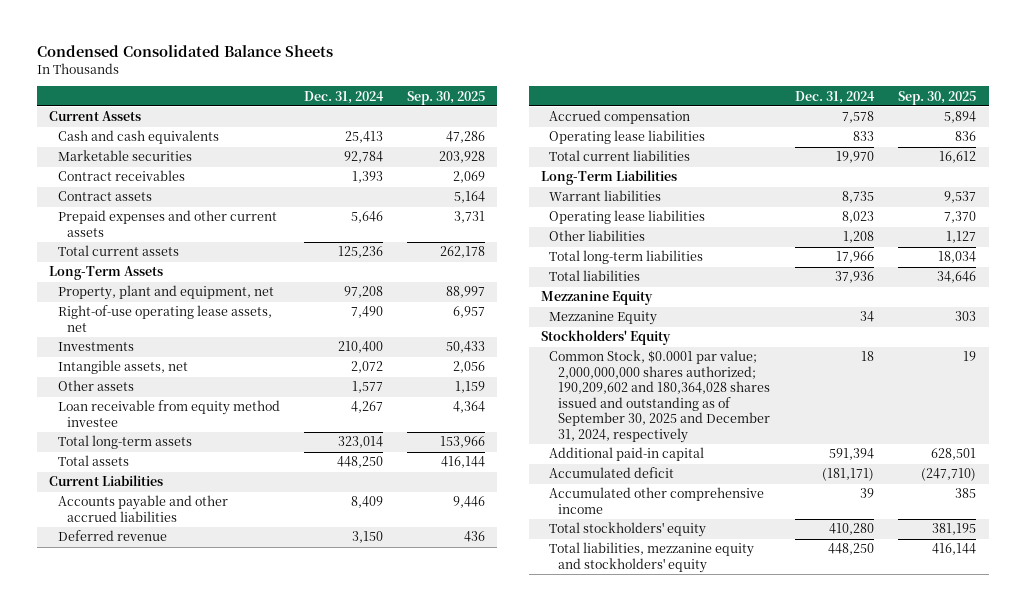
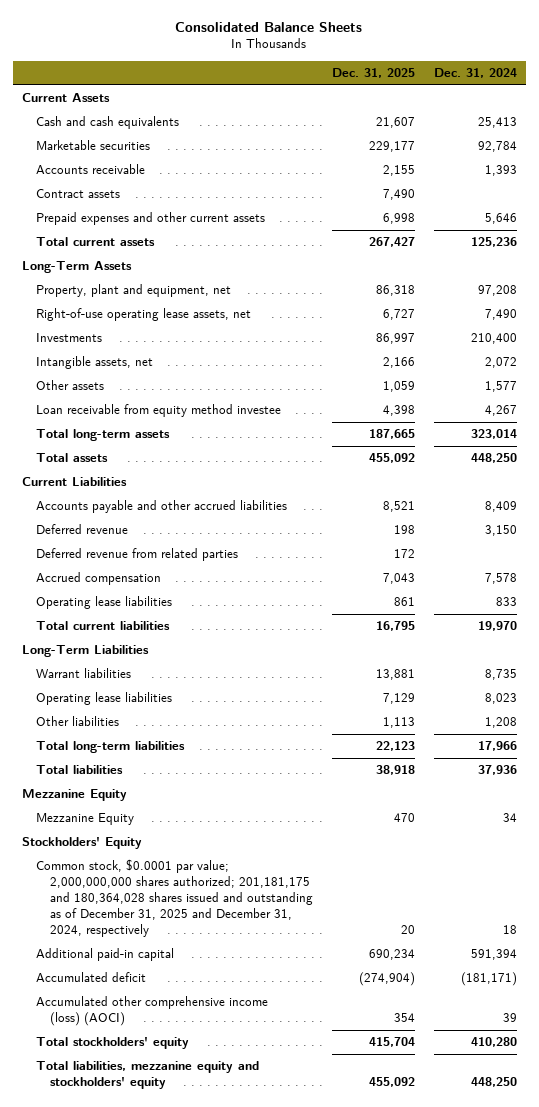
[37,44,334,57] Condensed Consolidated Balance Sheets -> [175,21,363,32] Consolidated Balance Sheets
[407,90,486,105] Sep. 30, 2025 -> none
none -> [332,67,416,78] Dec. 31, 2025
[58,170,186,182] Contract receivables -> [36,164,146,175] Accounts receivable
none -> [36,548,239,562] Deferred revenue from related parties
[549,350,771,443] Common Stock, $0.0001 par value; 2,000,000,000 shares authorized; 190,209,602 and 180,364,028 shares issued and outstanding as of September 30, 2025 and December 31, 2024, respectively -> [36,859,314,937] Common stock, $0.0001 par value; 2,000,000,000 shares authorized; 201,181,175 and 180,364,028 shares issued and outstanding as of December 31, 2025 and December 31, 2024, respectively
[549,487,765,514] Accumulated other comprehensive income -> [36,996,269,1027] Accumulated other comprehensive income (loss) (AOCI)

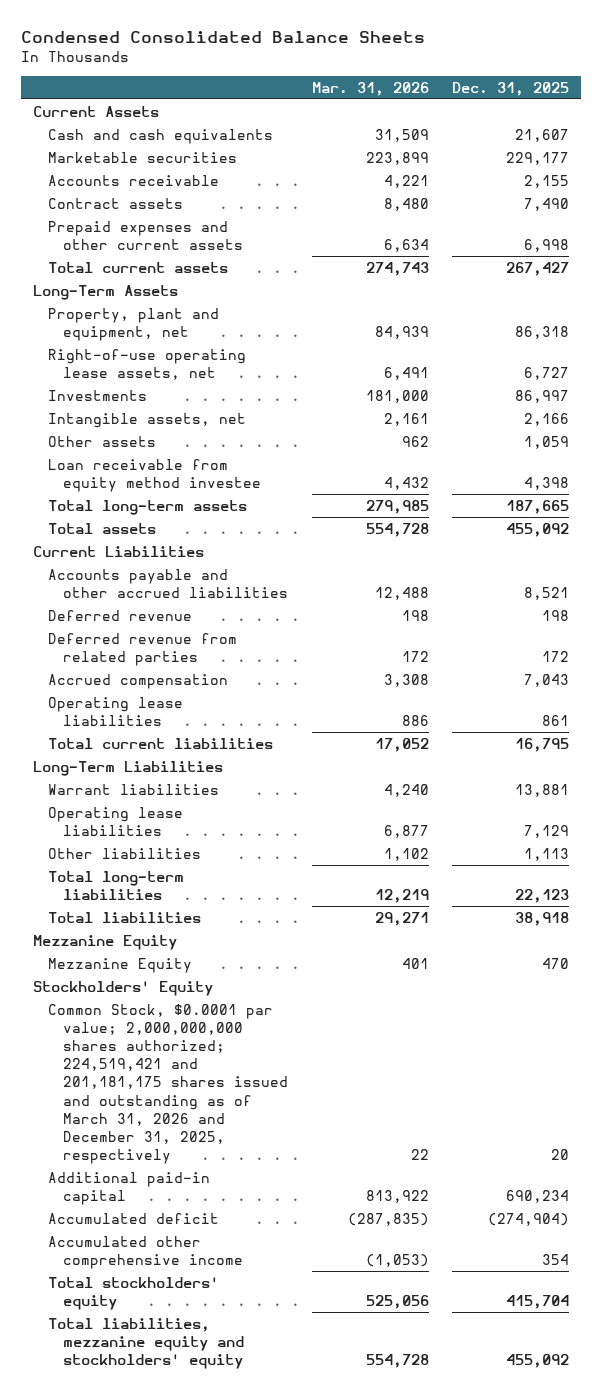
[175,21,363,32] Consolidated Balance Sheets -> [20,30,425,43] Condensed Consolidated Balance Sheets
[433,67,517,78] Dec. 31, 2024 -> none
none -> [311,81,429,96] Mar. 31, 2026
[36,859,314,937] Common stock, $0.0001 par value; 2,000,000,000 shares authorized; 201,181,175 and 180,364,028 shares issued and outstanding as of December 31, 2025 and December 31, 2024, respectively -> [47,1003,288,1165] Common Stock, $0.0001 par value; 2,000,000,000 shares authorized; 224,519,421 and 201,181,175 shares issued and outstanding as of March 31, 2026 and December 31, 2025, respectively
[36,996,269,1027] Accumulated other comprehensive income (loss) (AOCI) -> [47,1235,243,1269] Accumulated other comprehensive income

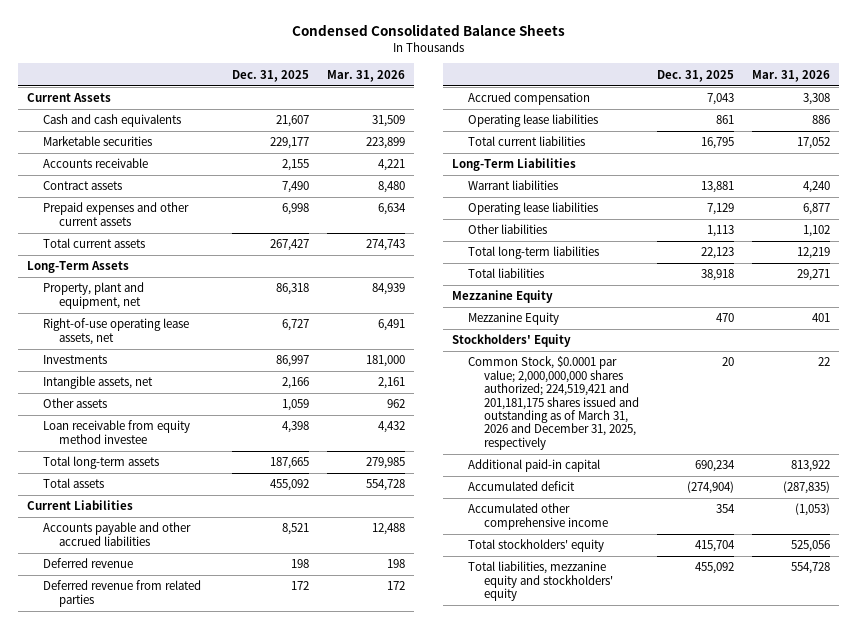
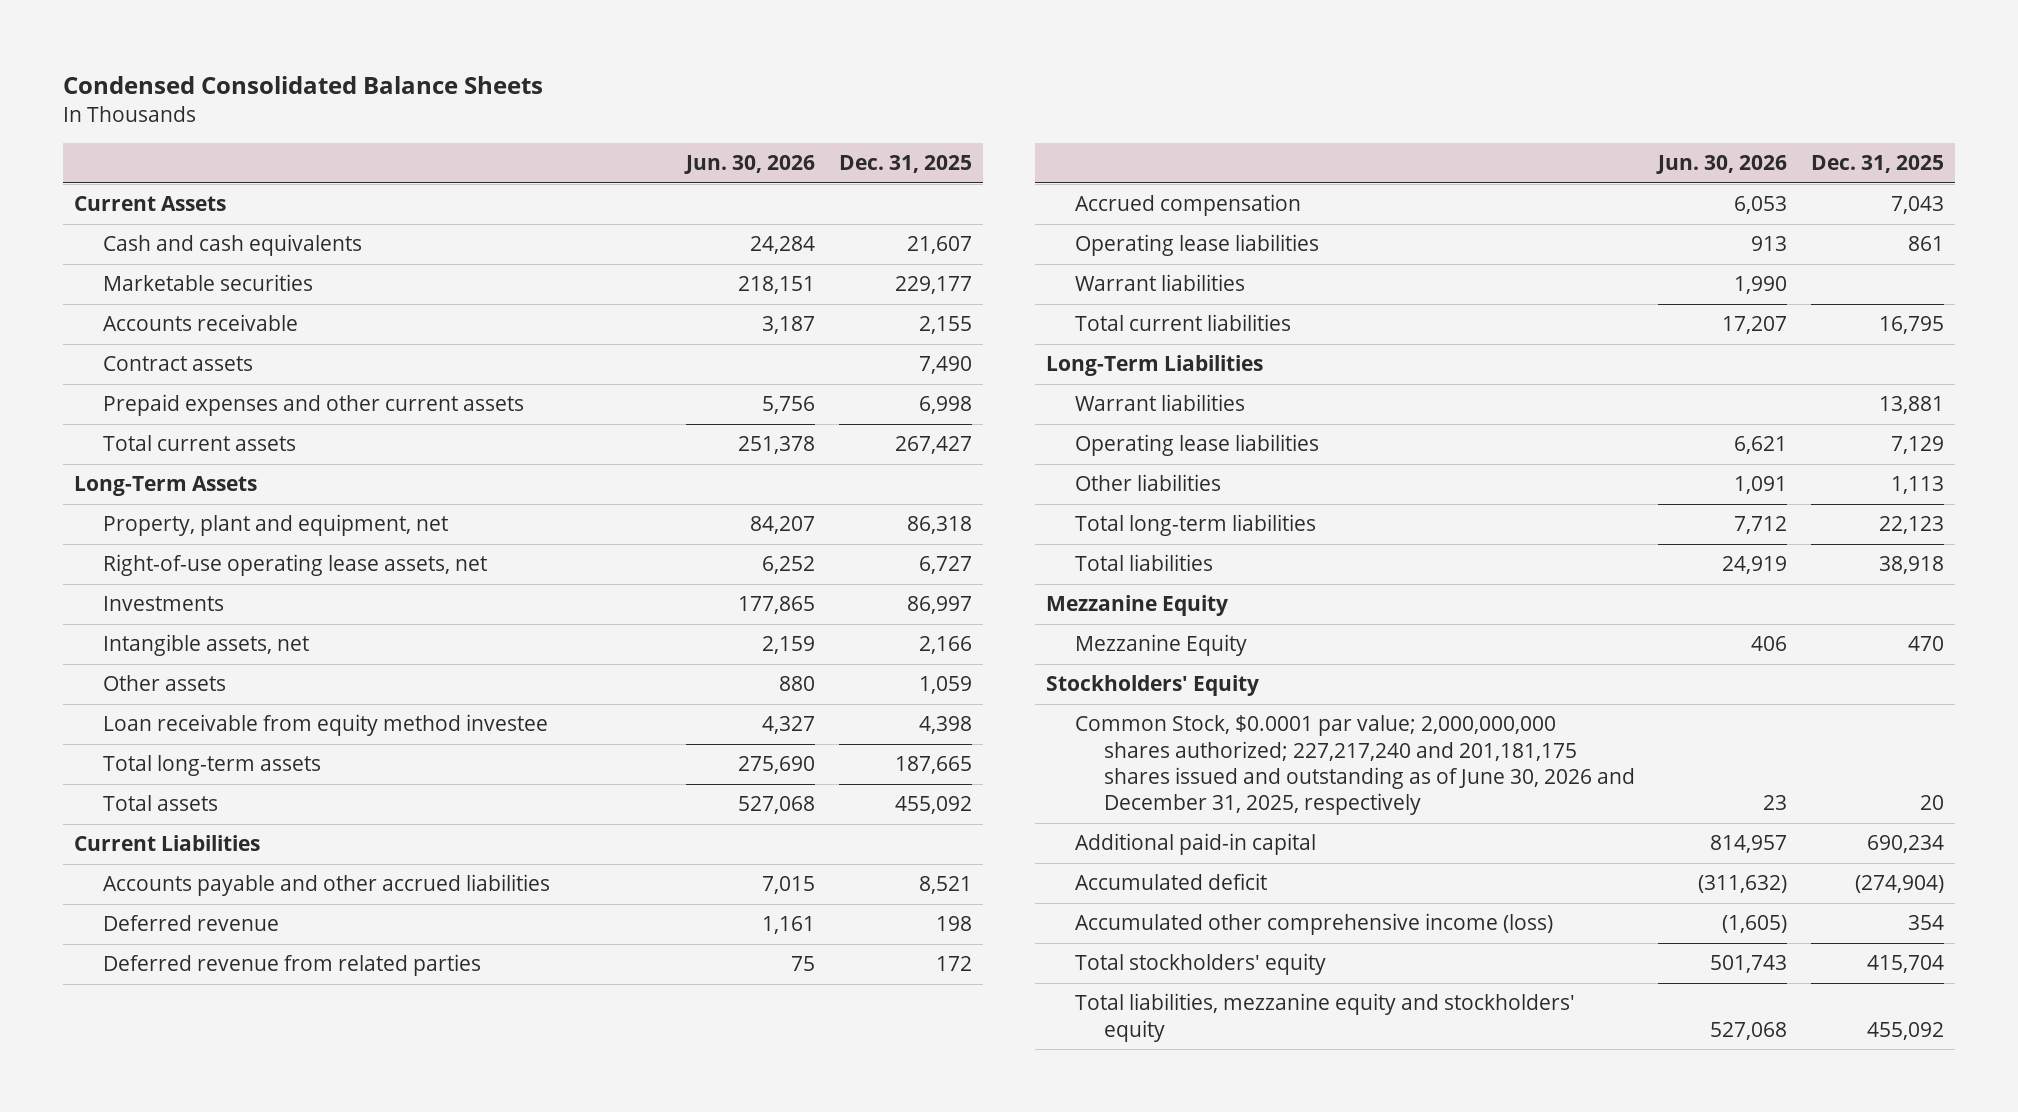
[327,69,406,82] Mar. 31, 2026 -> none
none -> [684,154,816,174] Jun. 30, 2026
none -> [1074,274,1245,292] Warrant liabilities
[468,356,639,450] Common Stock, $0.0001 par value; 2,000,000,000 shares authorized; 224,519,421 and 201,181,175 shares issued and outstanding as of March 31, 2026 and December 31, 2025, respectively -> [1074,715,1635,815] Common Stock, $0.0001 par value; 2,000,000,000 shares authorized; 227,217,240 and 201,181,175 shares issued and outstanding as of June 30, 2026 and December 31, 2025, respectively
[468,503,608,530] Accumulated other comprehensive income -> [1074,913,1553,936] Accumulated other comprehensive income (loss)

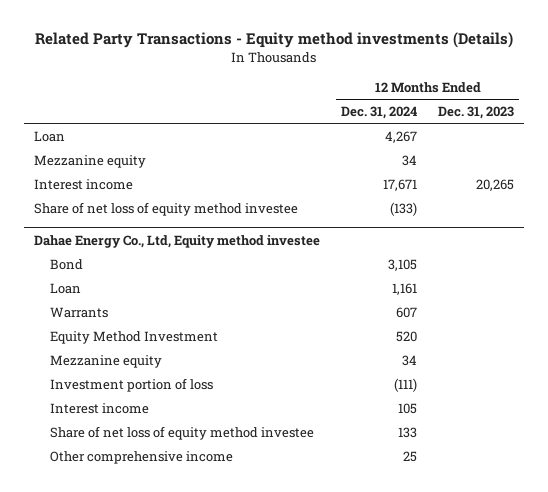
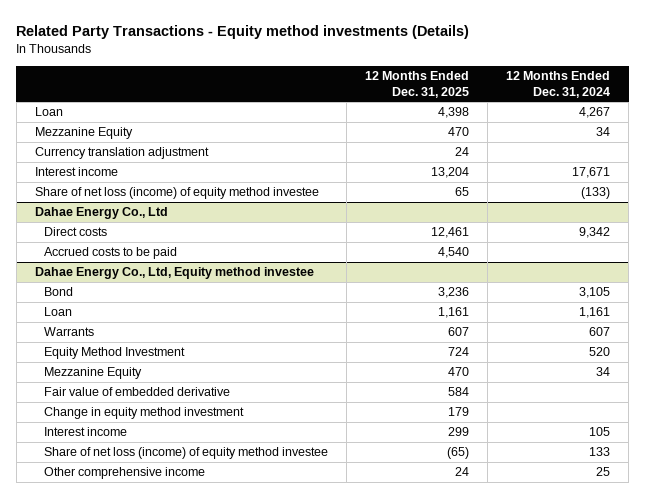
[437,105,514,119] Dec. 31, 2023 -> none
none -> [365,71,470,98] 12 Months Ended Dec. 31, 2025
[34,154,147,168] Mezzanine equity -> [34,127,133,140] Mezzanine Equity
none -> [34,147,209,160] Currency translation adjustment
[34,201,299,216] Share of net loss of equity method investee -> [34,187,319,200] Share of net loss (income) of equity method investee
none -> [34,207,168,220] Dahae Energy Co., Ltd
none -> [43,227,107,237] Direct costs
none -> [43,247,177,260] Accrued costs to be paid
[50,377,214,392] Investment portion of loss -> none
[50,354,163,368] Mezzanine equity -> [43,367,142,380] Mezzanine Equity
none -> [43,387,230,397] Fair value of embedded derivative
none -> [43,407,244,420] Change in equity method investment
[50,425,315,440] Share of net loss of equity method investee -> [43,447,328,460] Share of net loss (income) of equity method investee

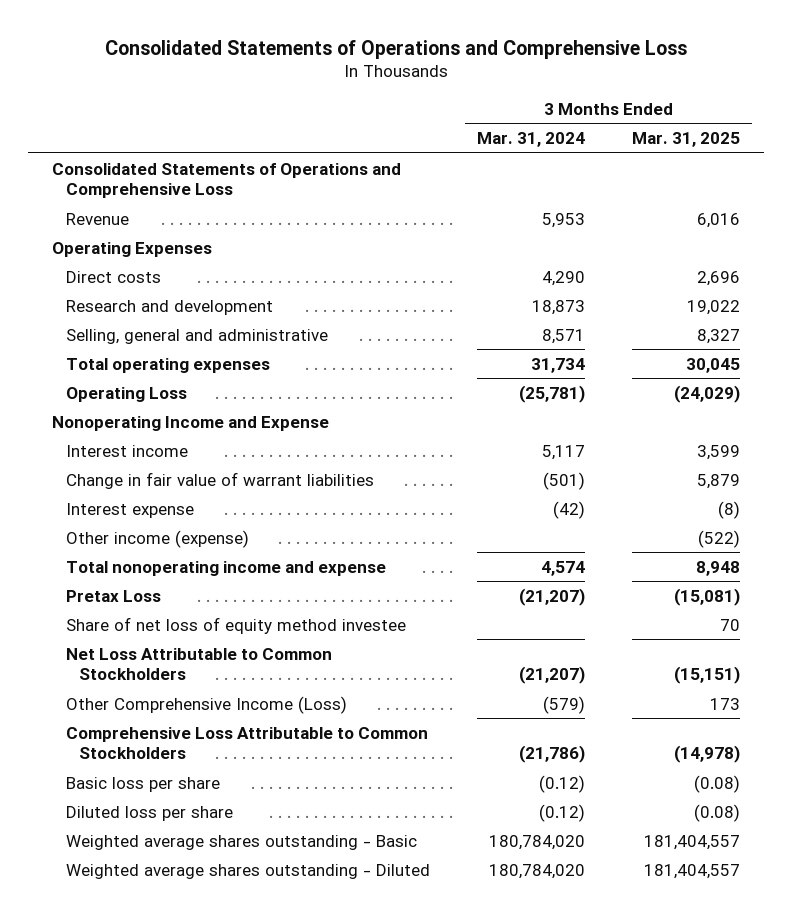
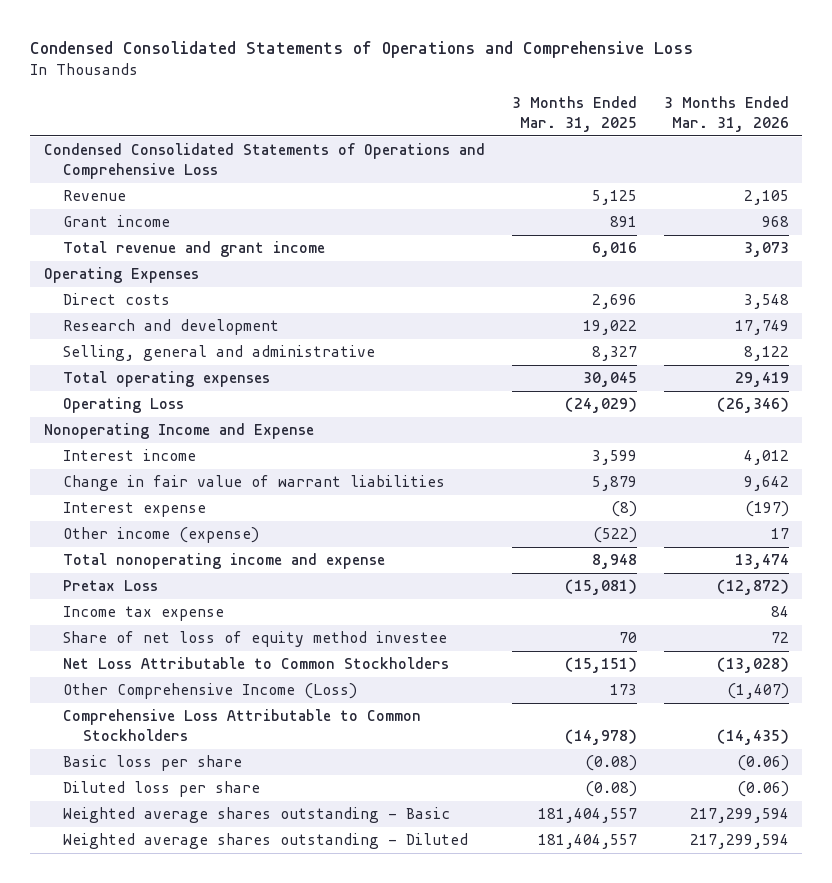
[105,39,688,59] Consolidated Statements of Operations and Comprehensive Loss -> [30,40,694,58] Condensed Consolidated Statements of Operations and Comprehensive Loss
[477,131,586,147] Mar. 31, 2024 -> none
none -> [663,96,789,132] 3 Months Ended Mar. 31, 2026
[52,162,402,198] Consolidated Statements of Operations and Comprehensive Loss -> [43,143,485,179] Condensed Consolidated Statements of Operations and Comprehensive Loss
[697,212,741,228] 6,016 -> [591,190,637,206] 5,125
none -> [63,215,171,228] Grant income
none -> [63,241,326,258] Total revenue and grant income
none -> [63,606,225,622] Income tax expense

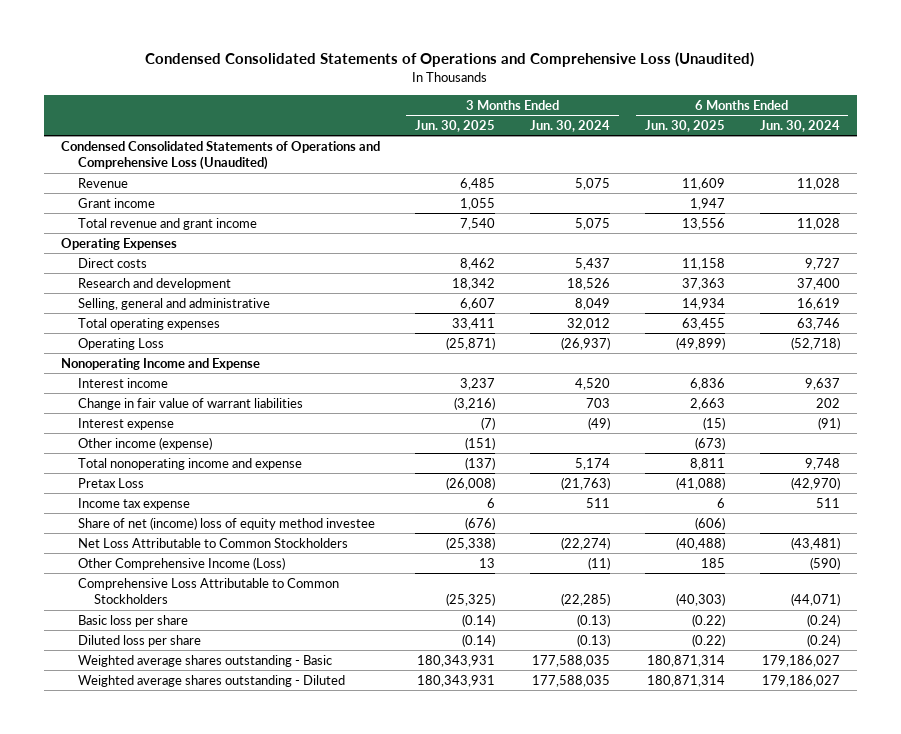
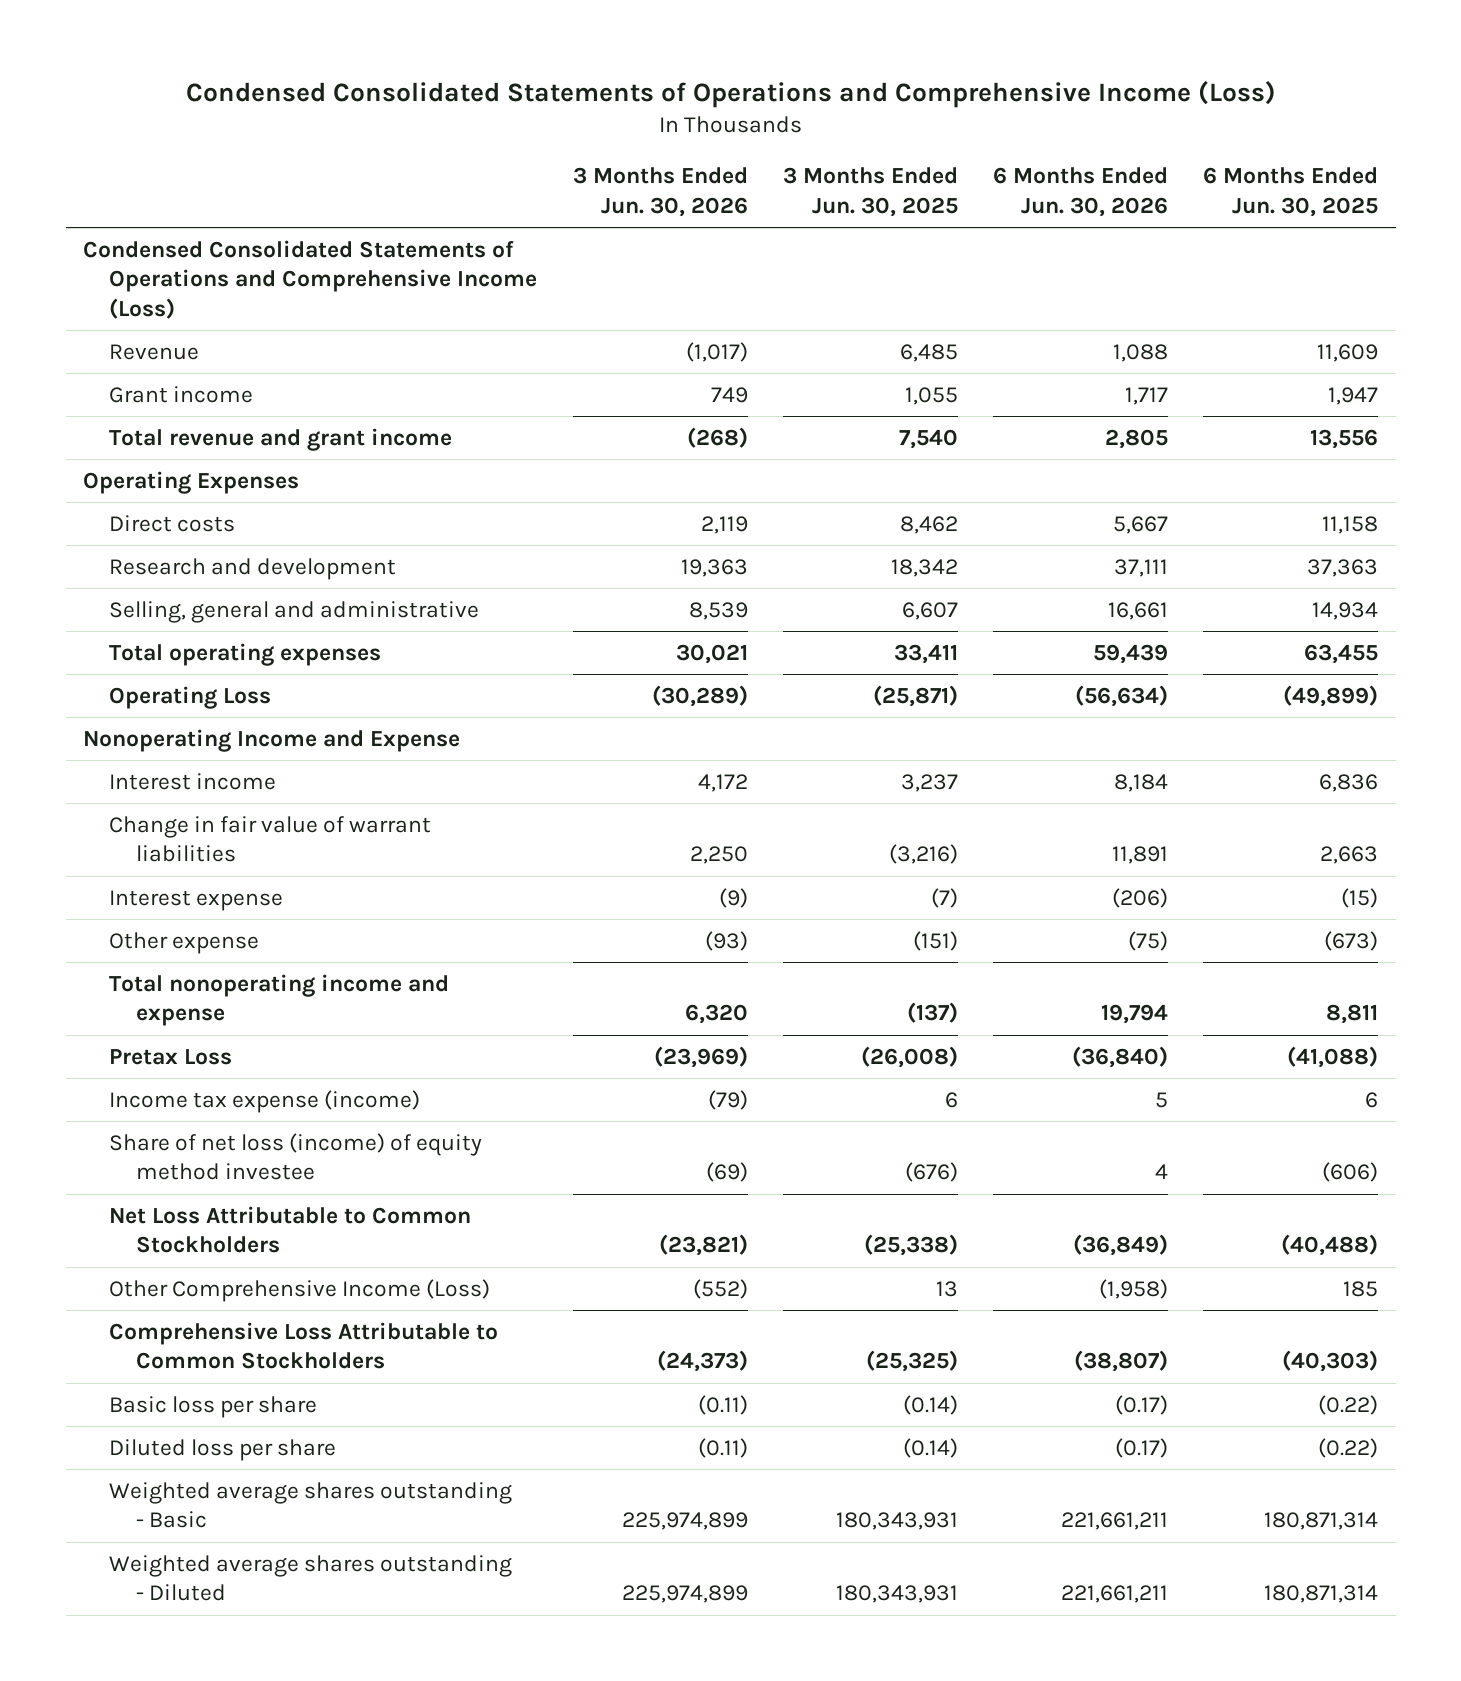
[145,52,755,68] Condensed Consolidated Statements of Operations and Comprehensive Loss (Unaudited) -> [185,80,1276,108] Condensed Consolidated Statements of Operations and Comprehensive Income (Loss)
[529,119,610,132] Jun. 30, 2024 -> none
[759,119,840,132] Jun. 30, 2024 -> none
none -> [572,167,748,218] 3 Months Ended Jun. 30, 2026
none -> [992,167,1168,218] 6 Months Ended Jun. 30, 2026
[61,140,381,171] Condensed Consolidated Statements of Operations and Comprehensive Loss (Unaudited) -> [83,239,538,320] Condensed Consolidated Statements of Operations and Comprehensive Income (Loss)
[77,436,212,450] Other income (expense) -> [109,931,260,954] Other expense
[77,497,190,510] Income tax expense -> [109,1089,421,1113] Income tax expense (income)
[77,516,375,530] Share of net (income) loss of equity method investee -> [109,1132,483,1181] Share of net loss (income) of equity method investee

